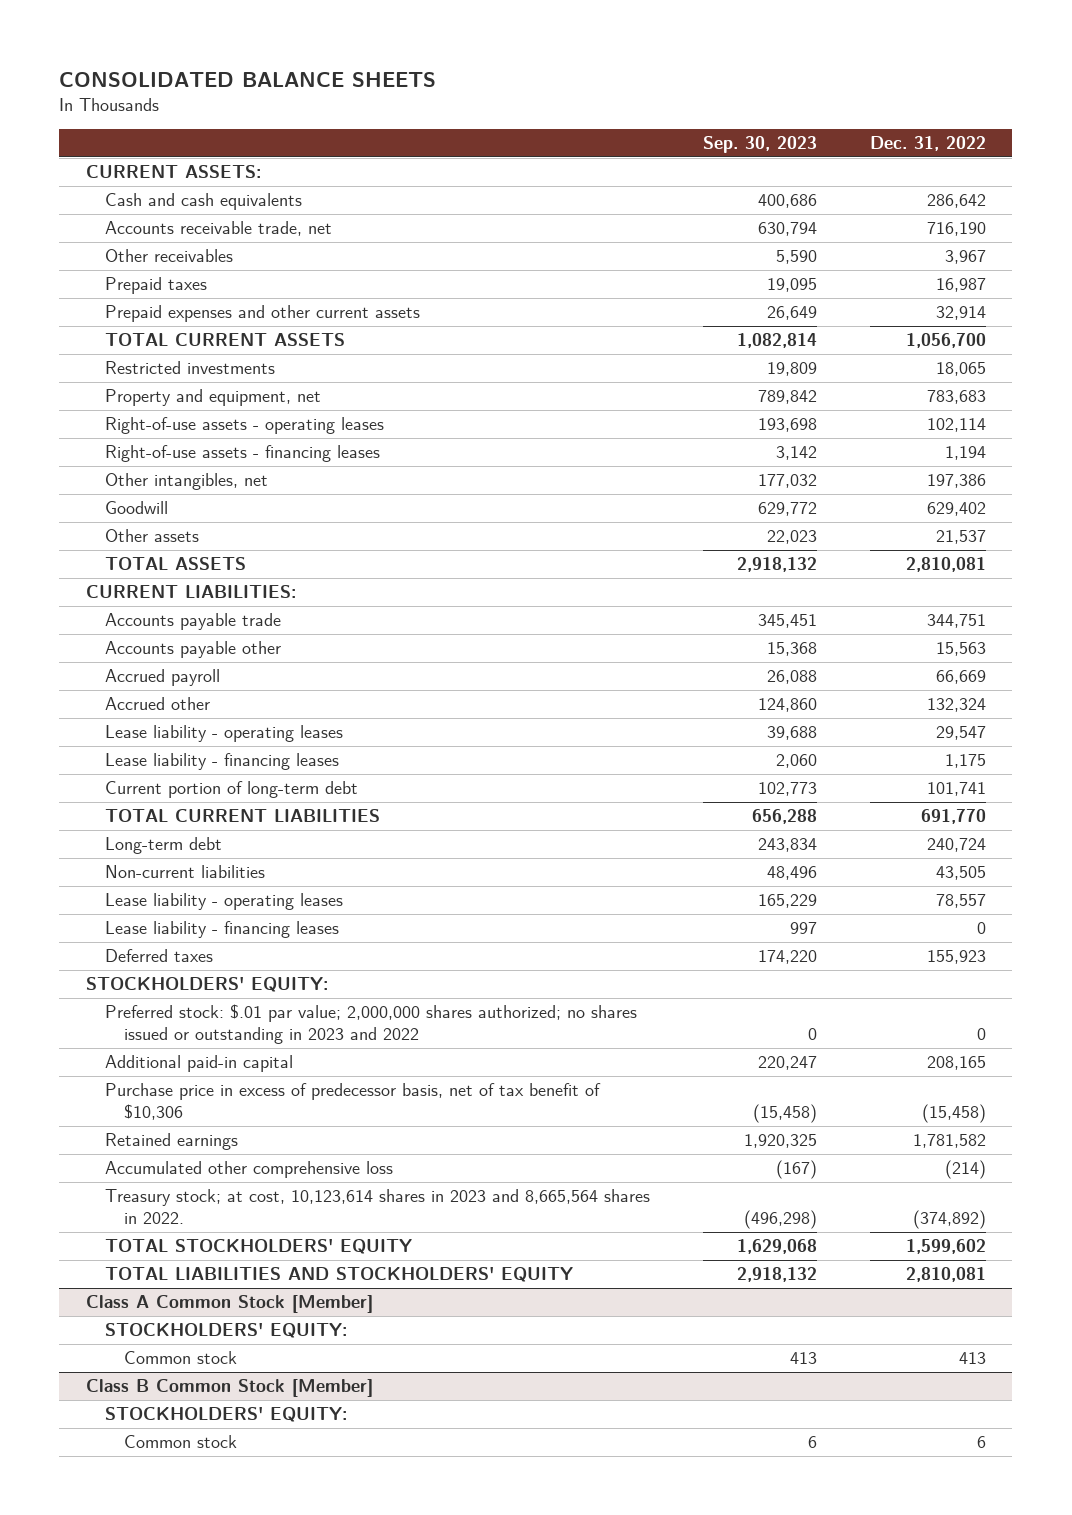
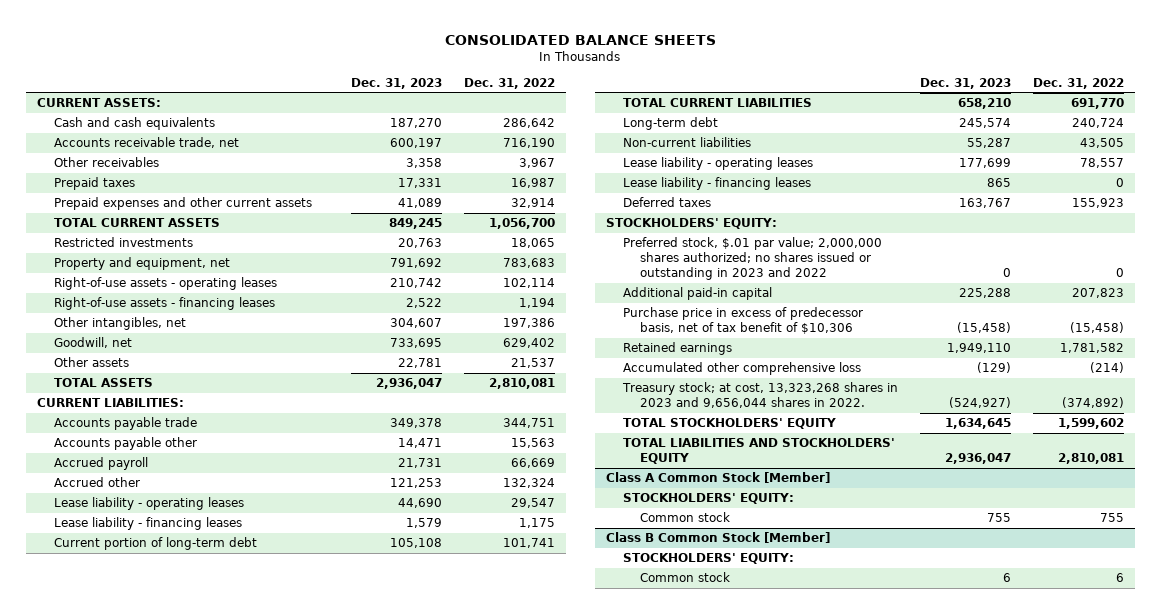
[703,136,818,154] Sep. 30, 2023 -> none
none -> [350,77,442,89] Dec. 31, 2023
[105,501,169,515] Goodwill -> [54,337,133,349] Goodwill, net
[105,1004,638,1045] Preferred stock: $.01 par value; 2,000,000 shares authorized; no shares issued or outstanding in 2023 and 2022 -> [622,237,882,281] Preferred stock, $.01 par value; 2,000,000 shares authorized; no shares issued or outstanding in 2023 and 2022
[926,1056,986,1071] 208,165 -> [1071,288,1124,299] 207,823
[105,1189,651,1225] Treasury stock; at cost, 10,123,614 shares in 2023 and 8,665,564 shares in 2022. -> [621,382,898,409] Treasury stock; at cost, 13,323,268 shares in 2023 and 9,656,044 shares in 2022.
[958,1352,986,1365] 413 -> [1099,513,1124,523] 755

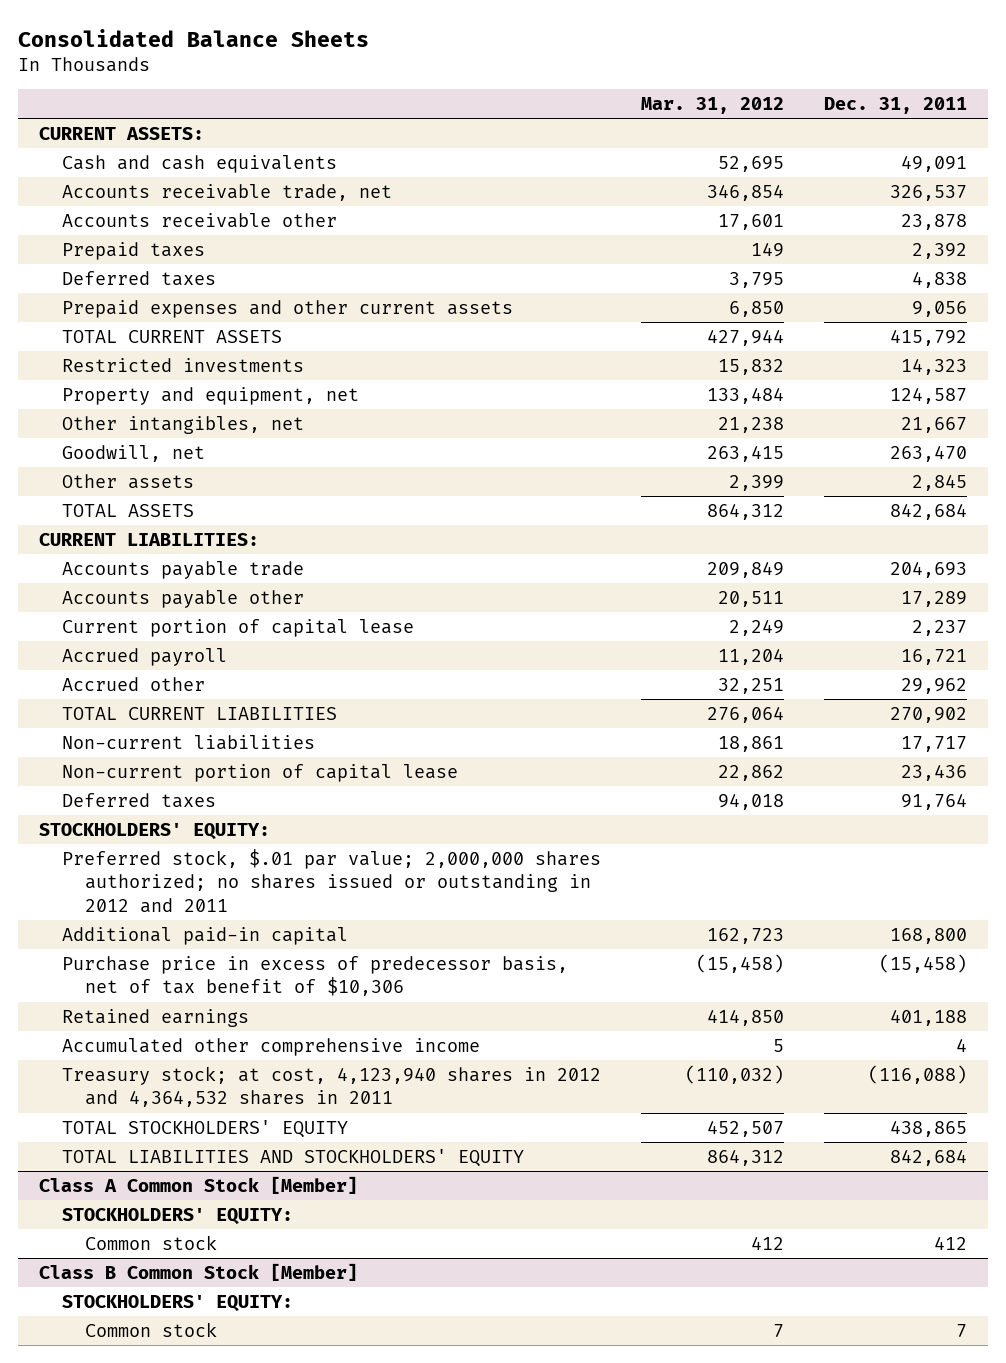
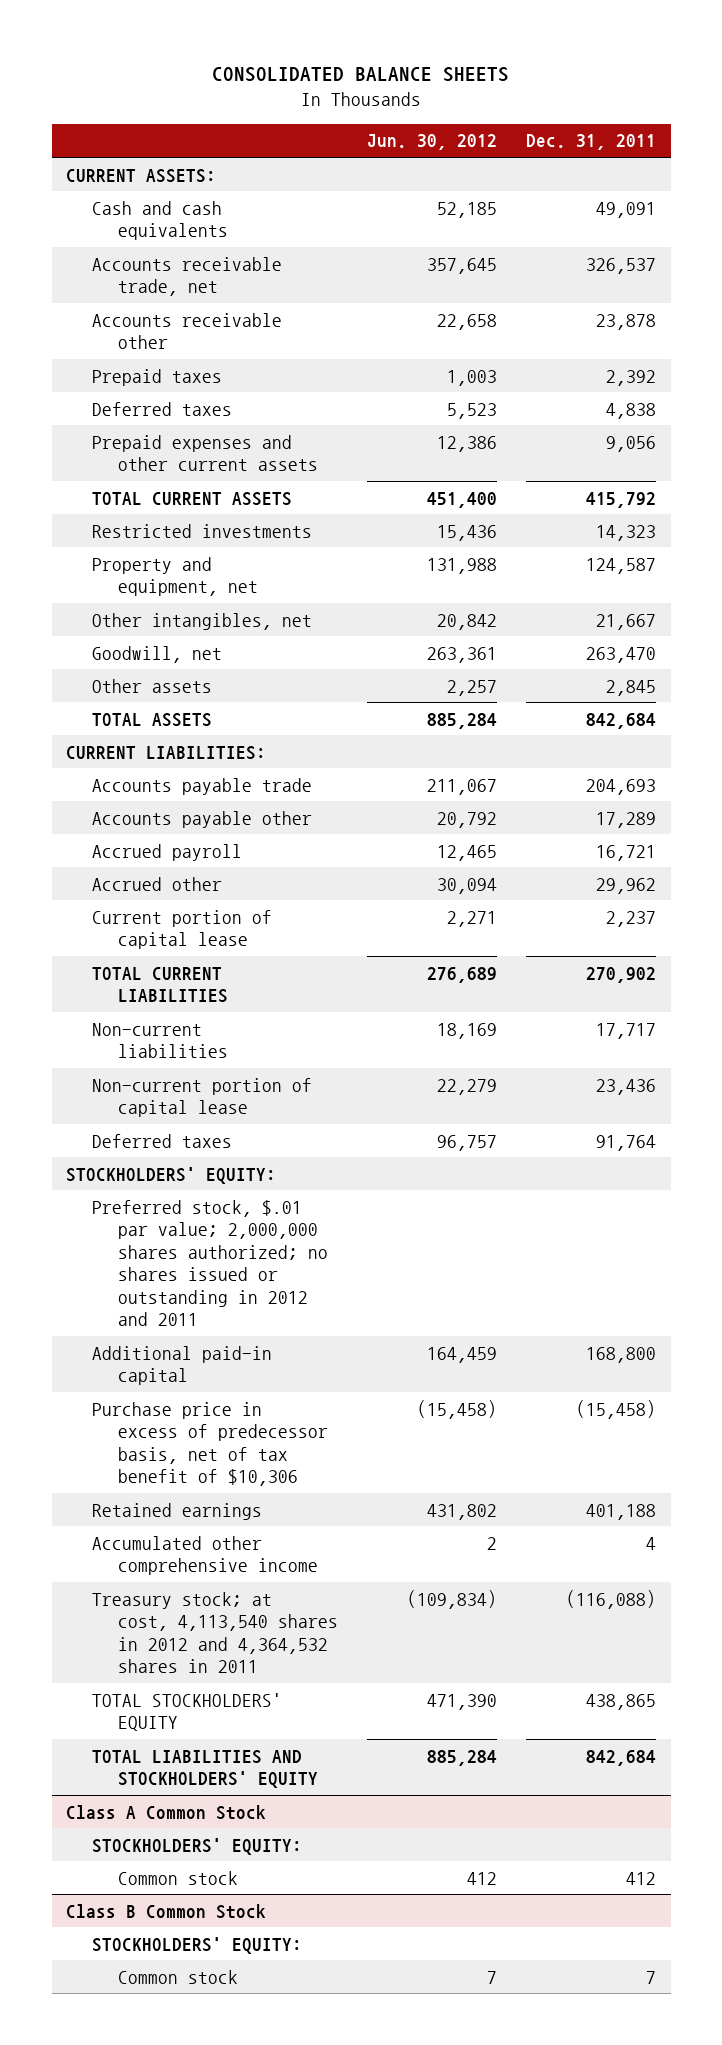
[18,28,370,47] Consolidated Balance Sheets -> [212,67,510,83] CONSOLIDATED BALANCE SHEETS
[641,97,785,115] Mar. 31, 2012 -> none
none -> [367,134,498,151] Jun. 30, 2012
[61,618,414,637] Current portion of capital lease -> [92,909,273,950] Current portion of capital lease
[61,1065,601,1108] Treasury stock; at cost, 4,123,940 shares in 2012 and 4,364,532 shares in 2011 -> [92,1591,339,1674] Treasury stock; at cost, 4,113,540 shares in 2012 and 4,364,532 shares in 2011
[38,1175,358,1194] Class A Common Stock [Member] -> [66,1804,267,1820] Class A Common Stock
[38,1262,358,1281] Class B Common Stock [Member] -> [66,1903,267,1919] Class B Common Stock

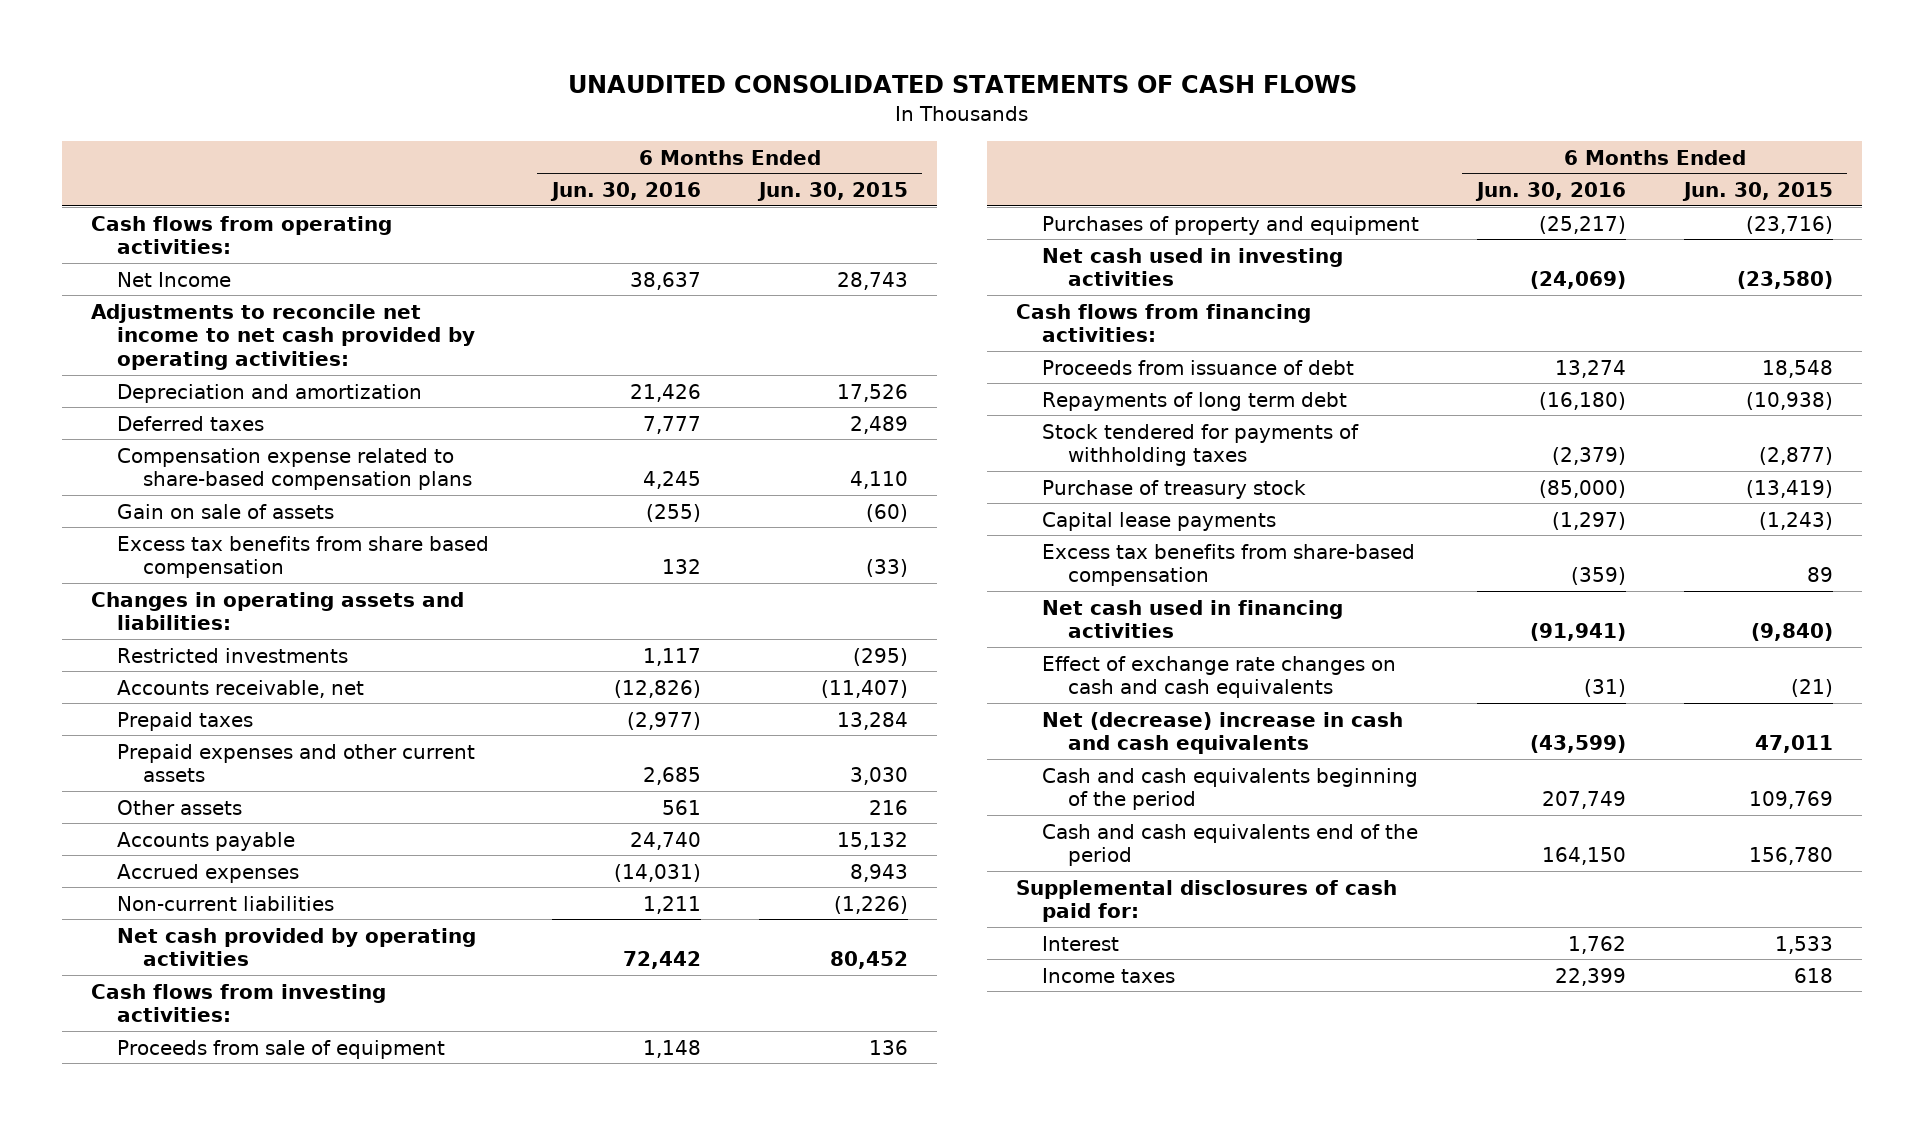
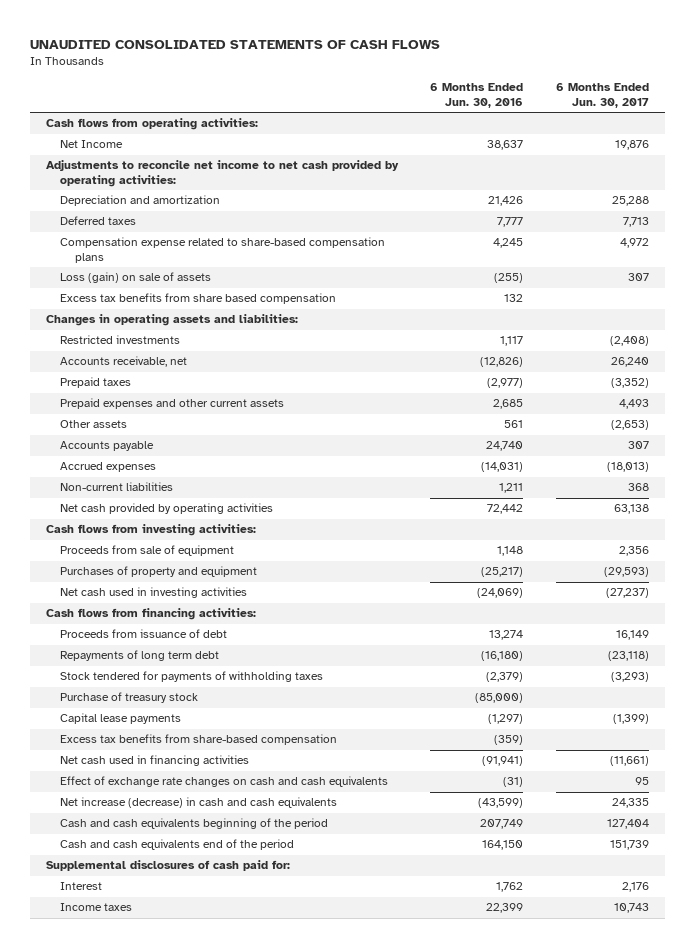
[756,182,908,202] Jun. 30, 2015 -> none
none -> [555,83,649,109] 6 Months Ended Jun. 30, 2017
[116,503,334,519] Gain on sale of assets -> [60,272,212,284] Loss (gain) on sale of assets
[1041,711,1403,755] Net (decrease) increase in cash and cash equivalents -> [60,797,338,809] Net increase (decrease) in cash and cash equivalents

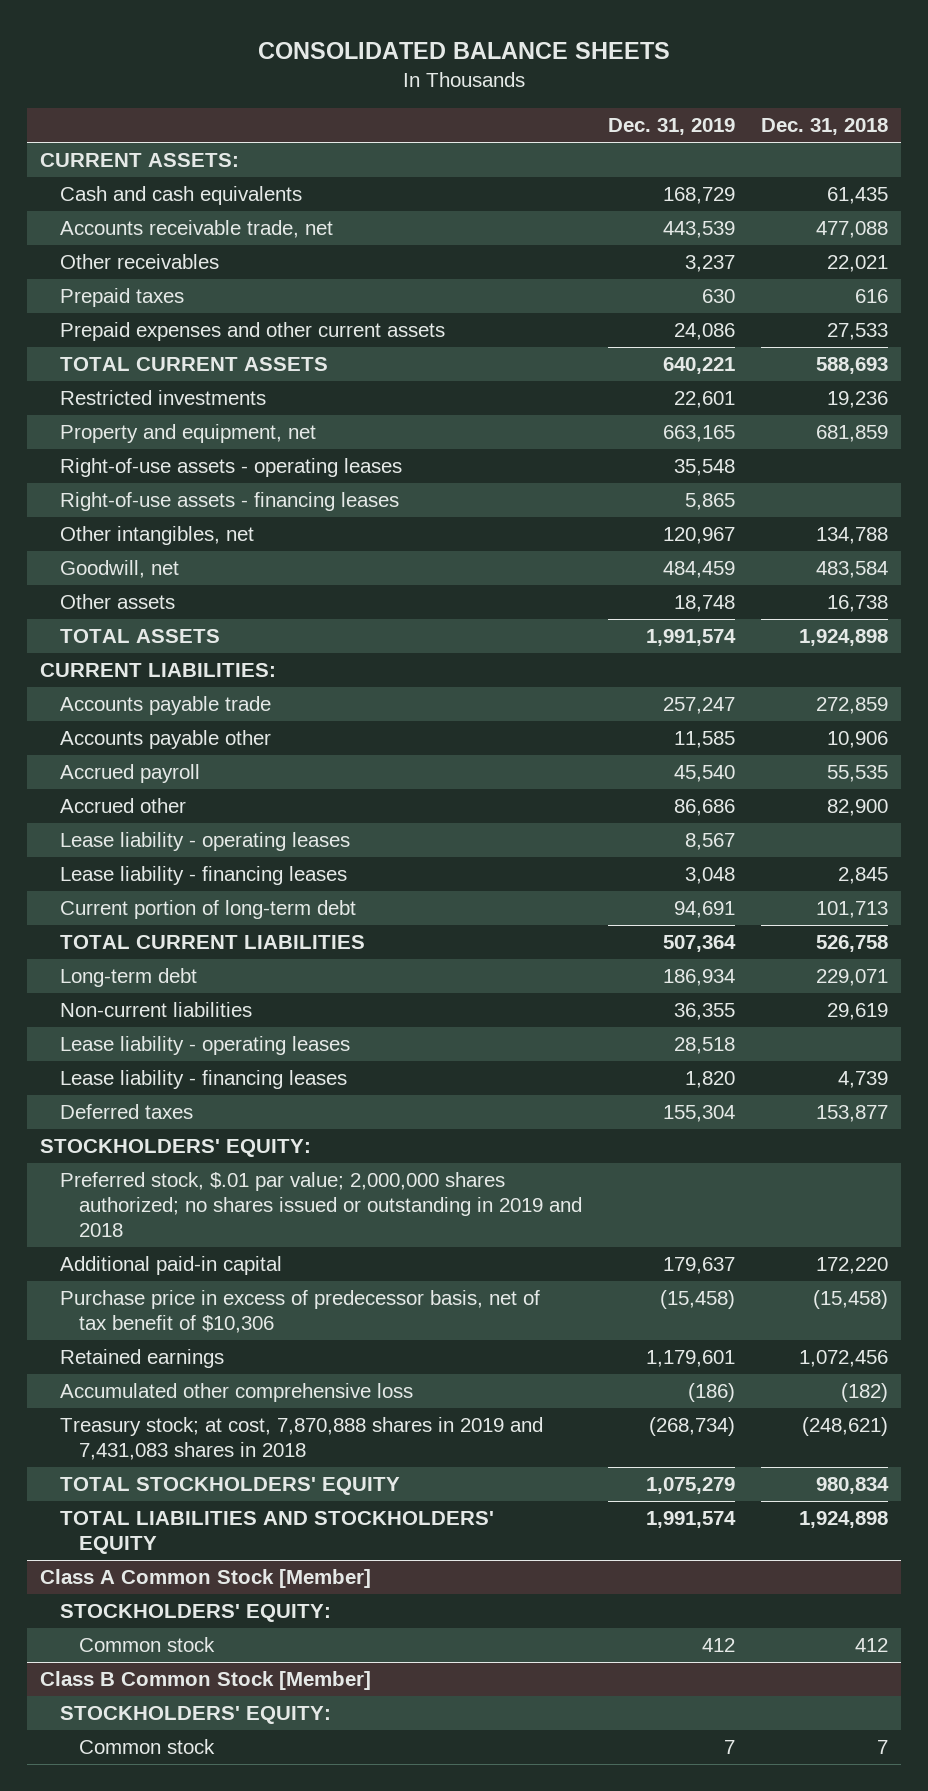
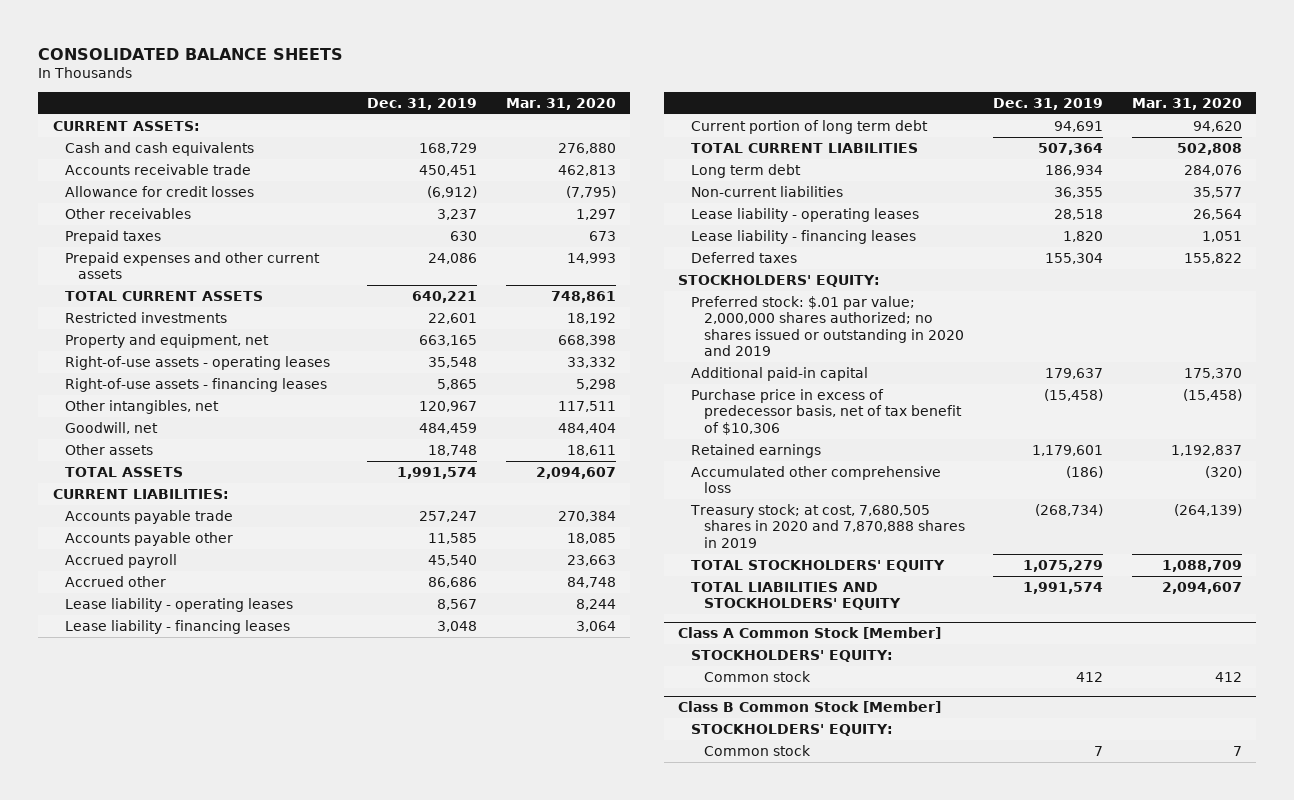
[761,117,889,135] Dec. 31, 2018 -> none
none -> [505,97,616,110] Mar. 31, 2020
[59,220,333,239] Accounts receivable trade, net -> [65,164,252,176] Accounts receivable trade
[663,221,736,239] 443,539 -> [419,165,478,177] 450,451
none -> [65,186,255,198] Allowance for credit losses
[59,900,356,920] Current portion of long-term debt -> [691,120,929,135] Current portion of long term debt
[59,968,197,988] Long-term debt -> [691,164,802,179] Long term debt
[59,1172,583,1237] Preferred stock, $.01 par value; 2,000,000 shares authorized; no shares issued or outstanding in 2019 and 2018 -> [691,296,964,357] Preferred stock: $.01 par value; 2,000,000 shares authorized; no shares issued or outstanding in 2020 and 2019
[59,1417,543,1461] Treasury stock; at cost, 7,870,888 shares in 2019 and 7,431,083 shares in 2018 -> [690,504,965,548] Treasury stock; at cost, 7,680,505 shares in 2020 and 7,870,888 shares in 2019

